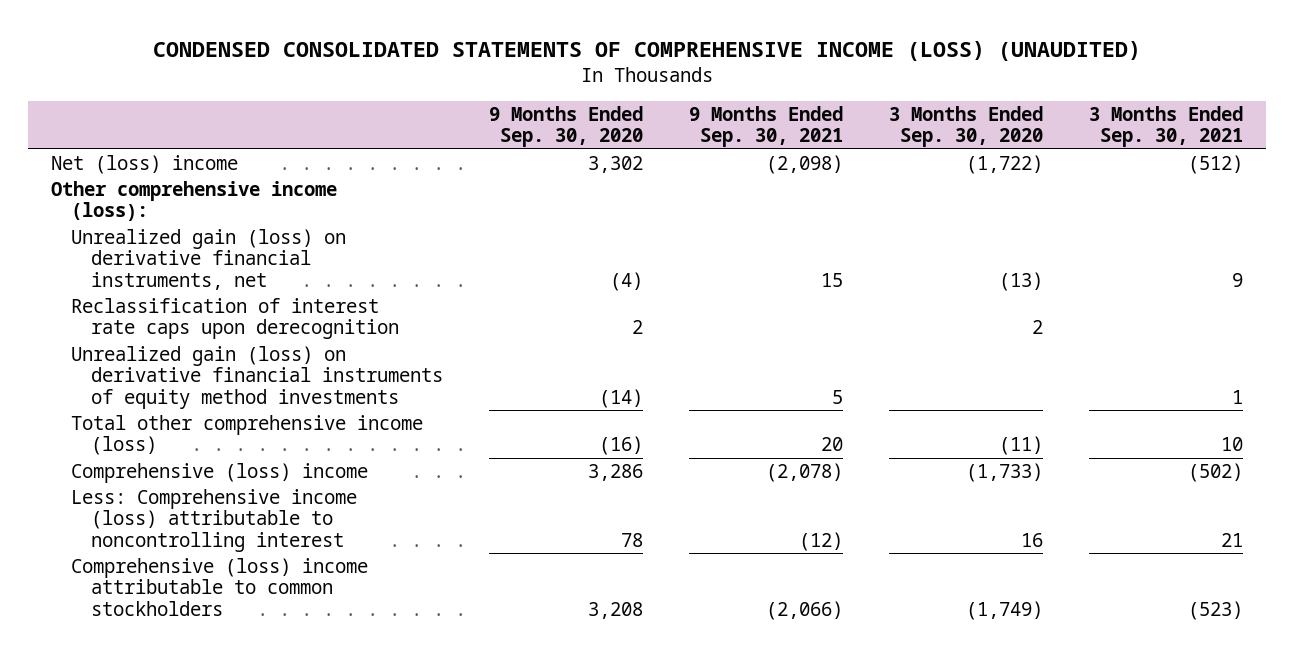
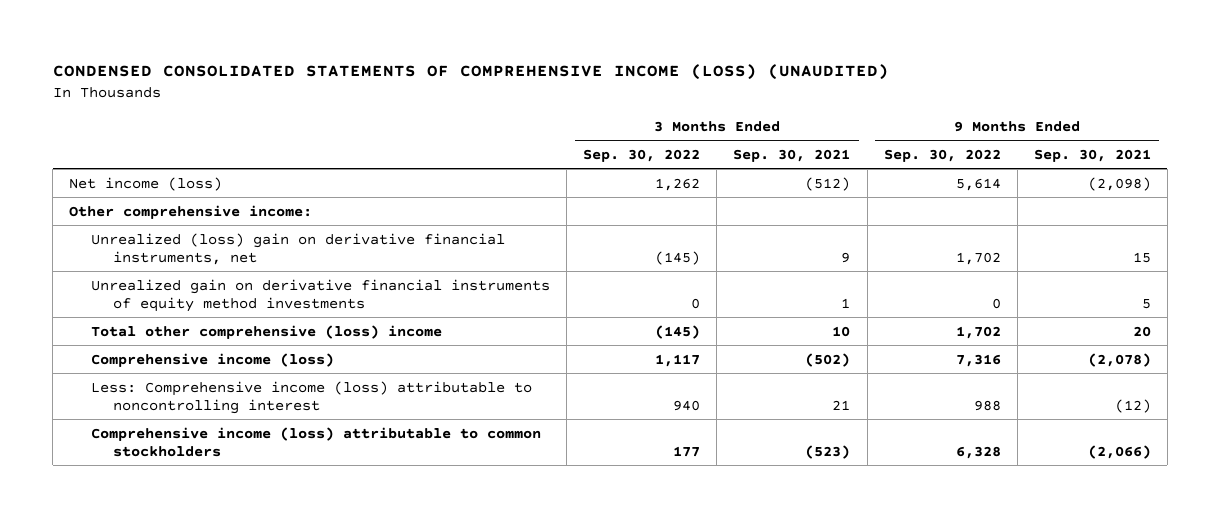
[488,105,643,148] 9 Months Ended Sep. 30, 2020 -> none
[888,105,1043,148] 3 Months Ended Sep. 30, 2020 -> none
none -> [583,149,701,163] Sep. 30, 2022
none -> [883,149,1001,163] Sep. 30, 2022
[70,297,399,340] Reclassification of interest rate caps upon derecognition -> none
[50,154,238,174] Net (loss) income -> [69,176,223,191] Net income (loss)
[50,180,337,222] Other comprehensive income (loss): -> [69,204,313,219] Other comprehensive income:
[70,228,346,291] Unrealized gain (loss) on derivative financial instruments, net -> [91,232,506,265] Unrealized (loss) gain on derivative financial instruments, net
[70,345,443,410] Unrealized gain (loss) on derivative financial instruments of equity method investments -> [91,278,551,312] Unrealized gain on derivative financial instruments of equity method investments
[70,414,423,456] Total other comprehensive income (loss) -> [91,324,443,339] Total other comprehensive (loss) income
[70,462,368,483] Comprehensive (loss) income -> [91,352,335,367] Comprehensive income (loss)
[70,557,368,617] Comprehensive (loss) income attributable to common stockholders -> [91,426,542,457] Comprehensive income (loss) attributable to common stockholders

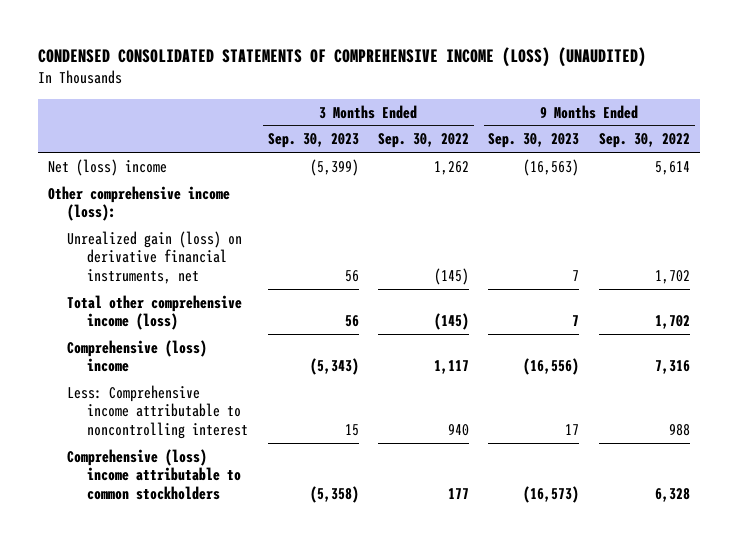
[733,149,851,163] Sep. 30, 2021 -> none
[1033,149,1151,163] Sep. 30, 2021 -> none
none -> [267,133,359,149] Sep. 30, 2023
none -> [488,133,580,149] Sep. 30, 2023
[91,278,551,312] Unrealized gain on derivative financial instruments of equity method investments -> none
[69,176,223,191] Net income (loss) -> [47,158,167,176] Net (loss) income
[69,204,313,219] Other comprehensive income: -> [47,185,230,222] Other comprehensive income (loss):
[91,232,506,265] Unrealized (loss) gain on derivative financial instruments, net -> [67,230,243,284] Unrealized gain (loss) on derivative financial instruments, net
[91,324,443,339] Total other comprehensive (loss) income -> [67,294,243,331] Total other comprehensive income (loss)
[91,352,335,367] Comprehensive income (loss) -> [67,339,208,373] Comprehensive (loss) income
[91,380,533,414] Less: Comprehensive income (loss) attributable to noncontrolling interest -> [67,384,249,439] Less: Comprehensive income attributable to noncontrolling interest
[91,426,542,457] Comprehensive income (loss) attributable to common stockholders -> [67,448,242,500] Comprehensive (loss) income attributable to common stockholders

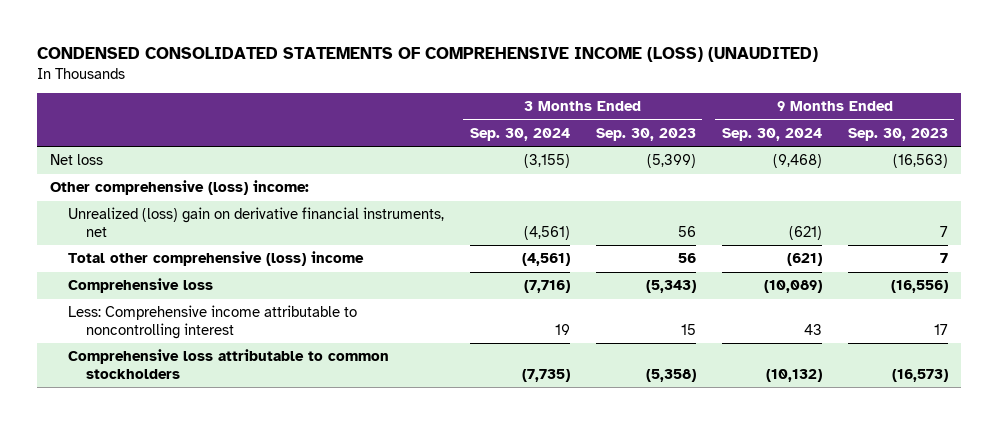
[378,133,470,149] Sep. 30, 2022 -> none
[598,133,690,149] Sep. 30, 2022 -> none
none -> [469,127,570,141] Sep. 30, 2024
none -> [721,127,822,141] Sep. 30, 2024
[47,158,167,176] Net (loss) income -> [49,154,103,166] Net loss
[47,185,230,222] Other comprehensive income (loss): -> [49,180,309,196] Other comprehensive (loss) income:
[67,230,243,284] Unrealized gain (loss) on derivative financial instruments, net -> [67,207,444,237] Unrealized (loss) gain on derivative financial instruments, net
[67,294,243,331] Total other comprehensive income (loss) -> [67,251,364,267] Total other comprehensive (loss) income
[67,339,208,373] Comprehensive (loss) income -> [67,278,213,294] Comprehensive loss
[67,448,242,500] Comprehensive (loss) income attributable to common stockholders -> [67,349,389,379] Comprehensive loss attributable to common stockholders

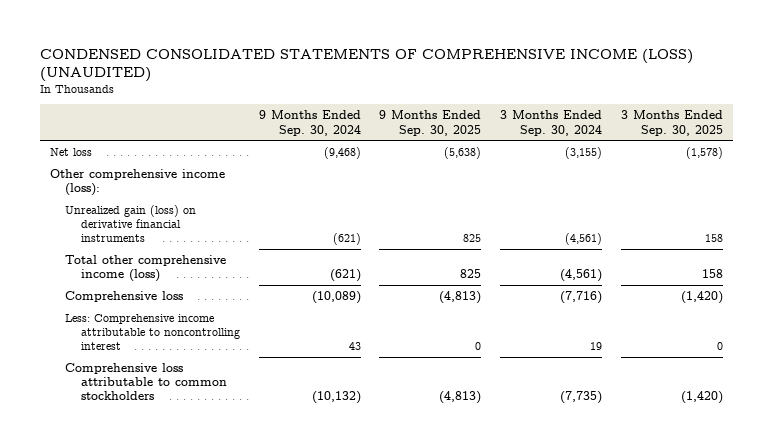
[595,127,696,141] Sep. 30, 2023 -> none
[847,127,948,141] Sep. 30, 2023 -> none
none -> [379,110,482,136] 9 Months Ended Sep. 30, 2025
none -> [621,110,724,136] 3 Months Ended Sep. 30, 2025
[49,180,309,196] Other comprehensive (loss) income: -> [49,168,225,197] Other comprehensive income (loss):
[67,207,444,237] Unrealized (loss) gain on derivative financial instruments, net -> [65,204,197,243] Unrealized gain (loss) on derivative financial instruments
[67,251,364,267] Total other comprehensive (loss) income -> [65,254,227,283] Total other comprehensive income (loss)

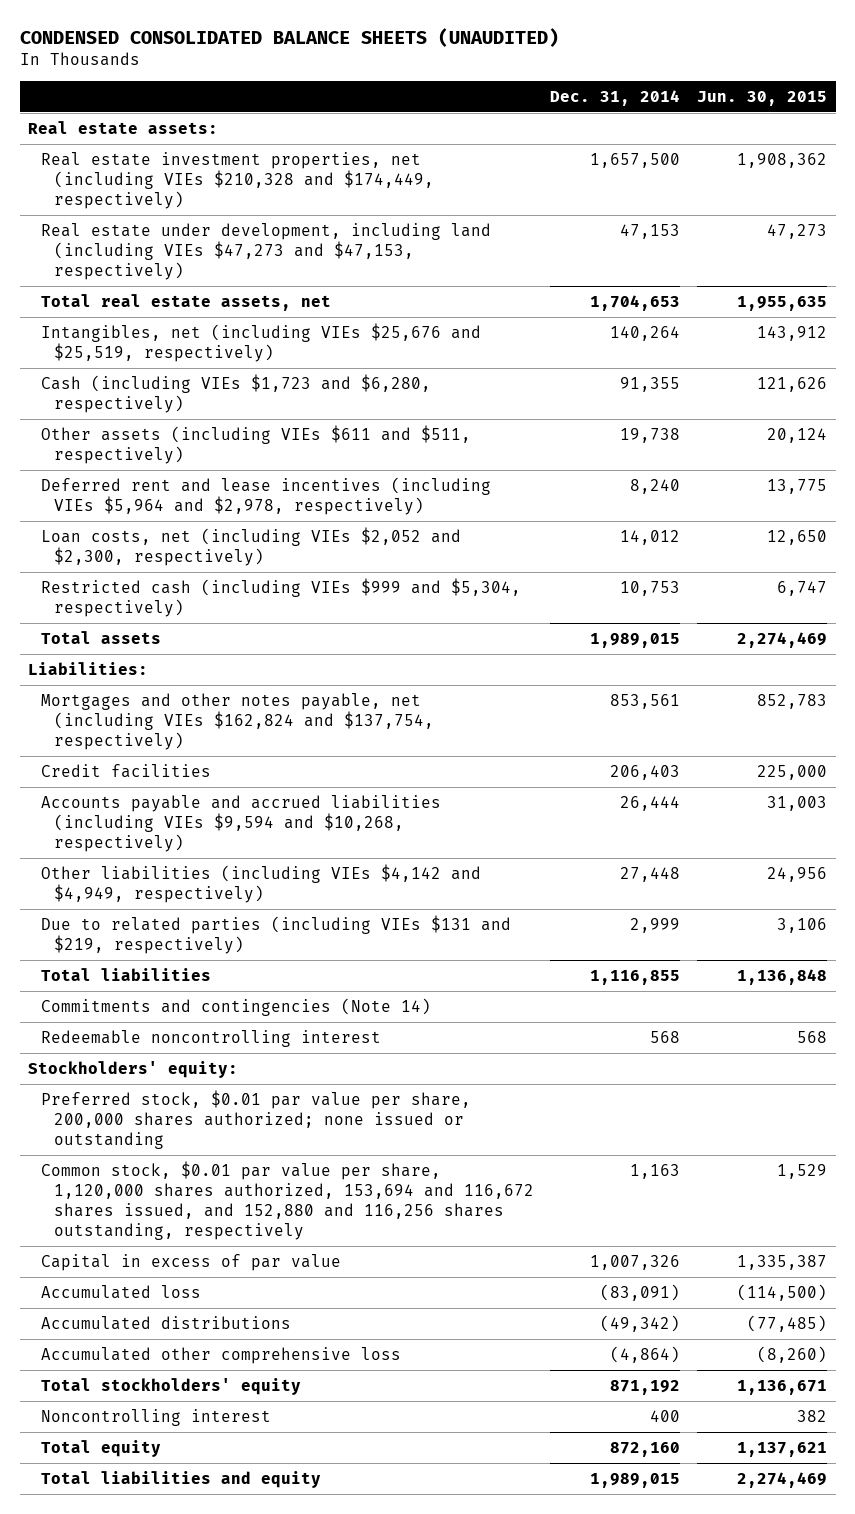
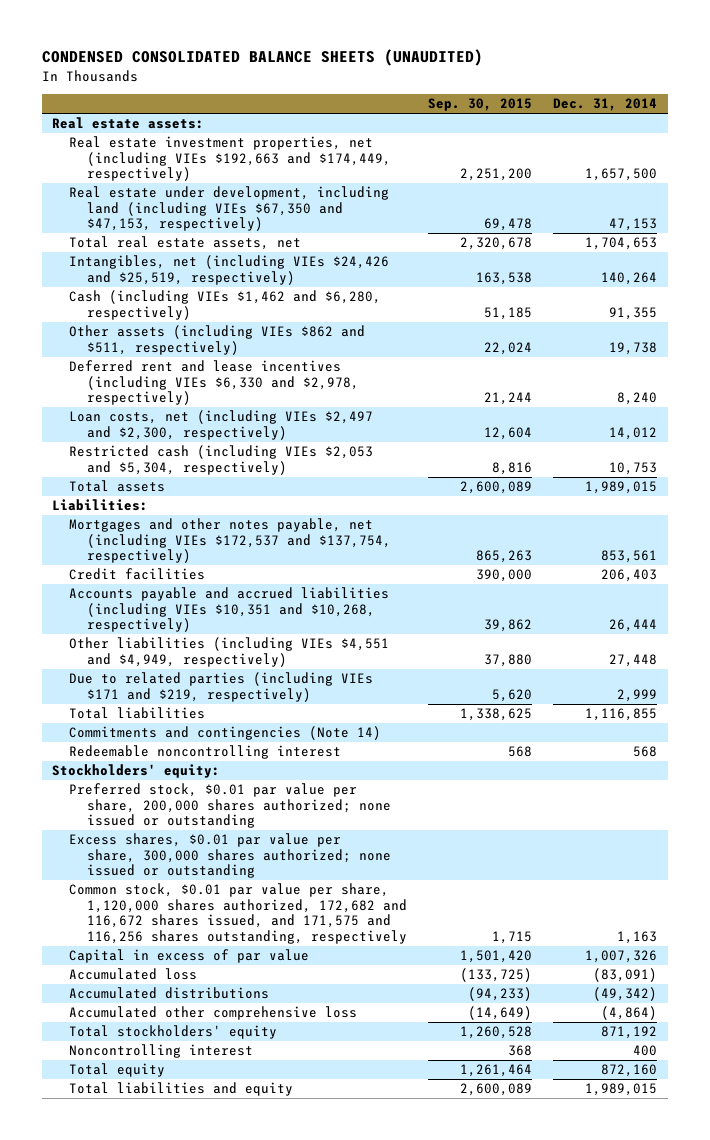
[697,90,828,106] Jun. 30, 2015 -> none
none -> [427,98,532,112] Sep. 30, 2015
[40,151,434,210] Real estate investment properties, net (including VIEs $210,328 and $174,449, respectively) -> [69,136,391,182] Real estate investment properties, net (including VIEs $192,663 and $174,449, respectively)
[40,222,491,281] Real estate under development, including land (including VIEs $47,273 and $47,153, respectively) -> [69,186,390,232] Real estate under development, including land (including VIEs $67,350 and $47,153, respectively)
[40,322,481,362] Intangibles, net (including VIEs $25,676 and $25,519, respectively) -> [69,255,390,285] Intangibles, net (including VIEs $24,426 and $25,519, respectively)
[40,373,431,413] Cash (including VIEs $1,723 and $6,280, respectively) -> [69,290,382,320] Cash (including VIEs $1,462 and $6,280, respectively)
[40,424,471,464] Other assets (including VIEs $611 and $511, respectively) -> [69,325,366,355] Other assets (including VIEs $862 and $511, respectively)
[40,476,491,515] Deferred rent and lease incentives (including VIEs $5,964 and $2,978, respectively) -> [69,360,359,406] Deferred rent and lease incentives (including VIEs $6,330 and $2,978, respectively)
[40,526,461,566] Loan costs, net (including VIEs $2,052 and $2,300, respectively) -> [69,410,374,440] Loan costs, net (including VIEs $2,497 and $2,300, respectively)
[40,577,521,617] Restricted cash (including VIEs $999 and $5,304, respectively) -> [69,445,374,475] Restricted cash (including VIEs $2,053 and $5,304, respectively)
[40,692,434,751] Mortgages and other notes payable, net (including VIEs $162,824 and $137,754, respectively) -> [69,518,391,564] Mortgages and other notes payable, net (including VIEs $172,537 and $137,754, respectively)
[40,794,441,853] Accounts payable and accrued liabilities (including VIEs $9,594 and $10,268, respectively) -> [69,587,390,633] Accounts payable and accrued liabilities (including VIEs $10,351 and $10,268, respectively)
[40,863,481,903] Other liabilities (including VIEs $4,142 and $4,949, respectively) -> [69,637,390,667] Other liabilities (including VIEs $4,551 and $4,949, respectively)
[40,914,511,954] Due to related parties (including VIEs $131 and $219, respectively) -> [69,672,374,702] Due to related parties (including VIEs $171 and $219, respectively)
none -> [69,833,391,879] Excess shares, $0.01 par value per share, 300,000 shares authorized; none issued or outstanding
[40,1160,534,1241] Common stock, $0.01 par value per share, 1,120,000 shares authorized, 153,694 and 116,672 shares issued, and 152,880 and 116,256 shares outstanding, respectively -> [69,883,407,944] Common stock, $0.01 par value per share, 1,120,000 shares authorized, 172,682 and 116,672 shares issued, and 171,575 and 116,256 shares outstanding, respectively

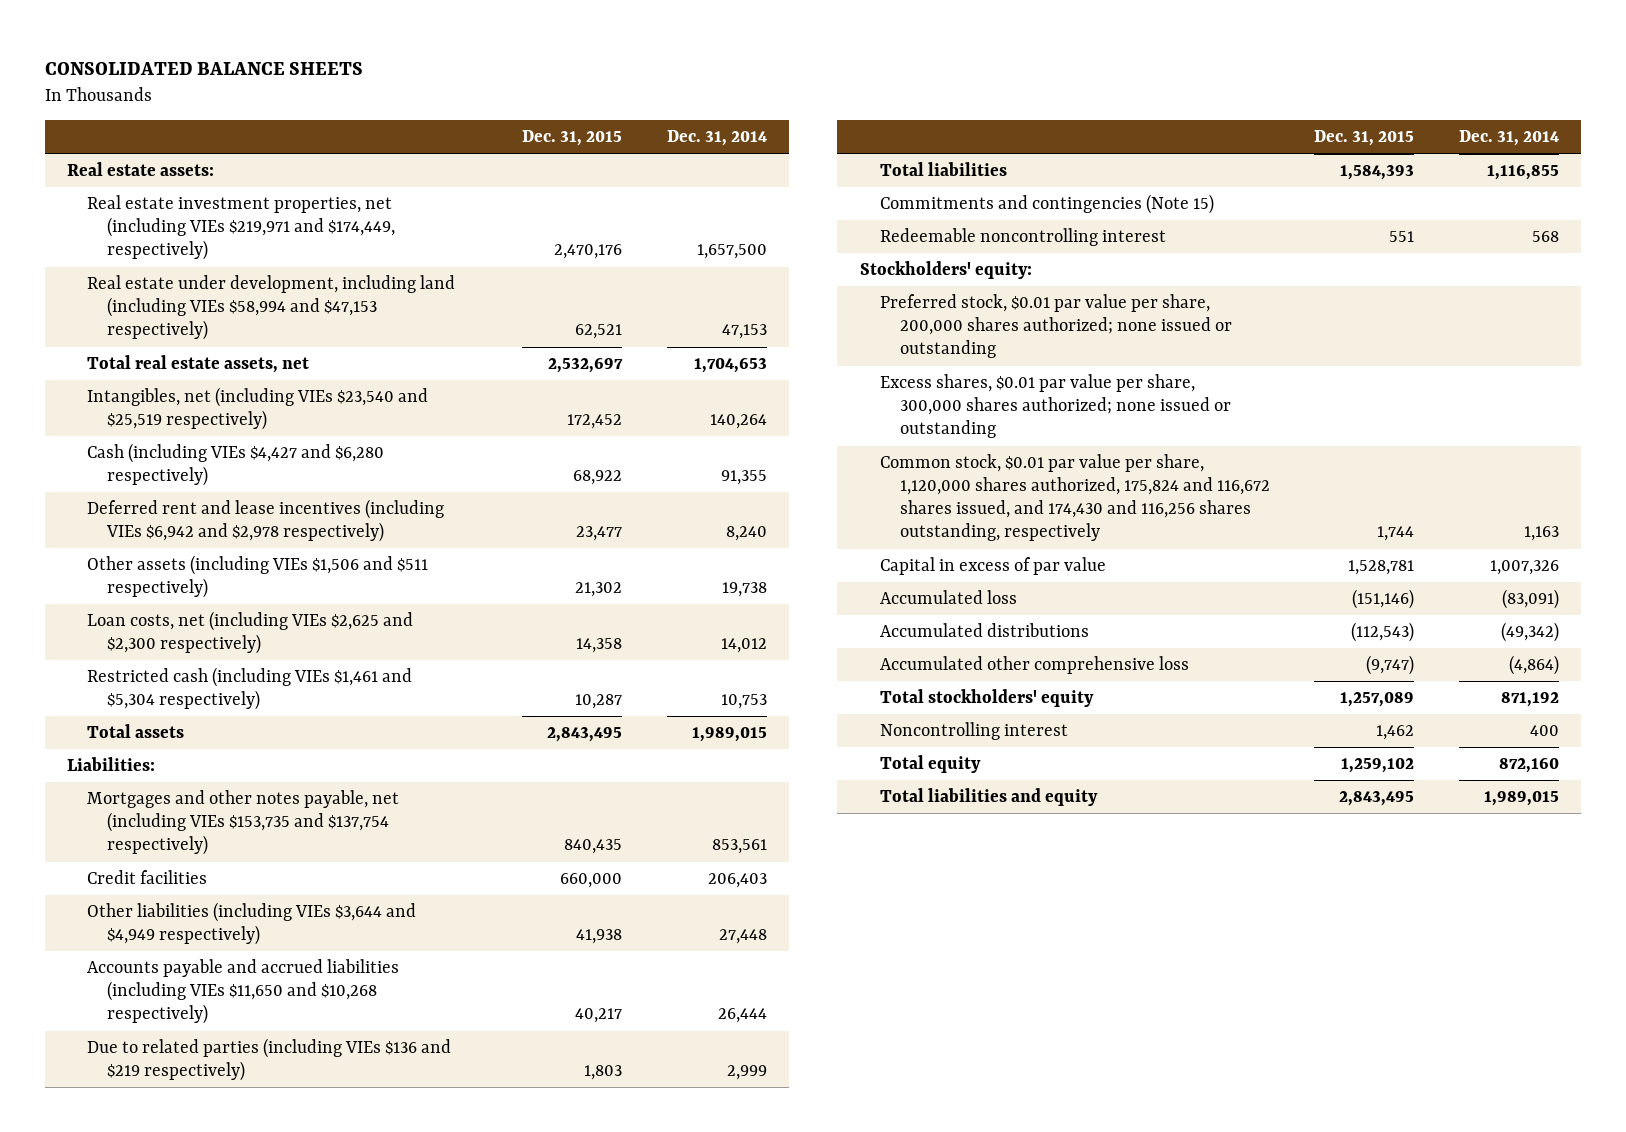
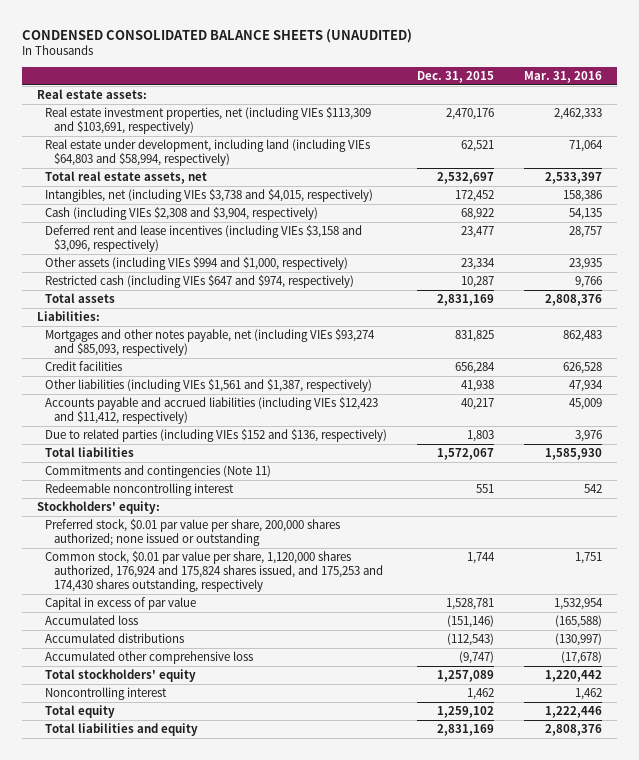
[44,61,363,75] CONSOLIDATED BALANCE SHEETS -> [22,28,413,43] CONDENSED CONSOLIDATED BALANCE SHEETS (UNAUDITED)
[666,130,767,147] Dec. 31, 2014 -> none
none -> [524,70,603,83] Mar. 31, 2016
[87,195,396,261] Real estate investment properties, net (including VIEs $219,971 and $174,449, respectively) -> [45,107,372,135] Real estate investment properties, net (including VIEs $113,309 and $103,691, respectively)
[87,275,456,341] Real estate under development, including land (including VIEs $58,994 and $47,153 respectively) -> [45,139,371,167] Real estate under development, including land (including VIEs $64,803 and $58,994, respectively)
[87,611,414,655] Loan costs, net (including VIEs $2,625 and $2,300 respectively) -> none
[87,387,429,431] Intangibles, net (including VIEs $23,540 and $25,519 respectively) -> [45,189,374,203] Intangibles, net (including VIEs $3,738 and $4,015, respectively)
[87,443,385,487] Cash (including VIEs $4,427 and $6,280 respectively) -> [45,207,319,221] Cash (including VIEs $2,308 and $3,904, respectively)
[87,499,445,543] Deferred rent and lease incentives (including VIEs $6,942 and $2,978 respectively) -> [45,225,363,253] Deferred rent and lease incentives (including VIEs $3,158 and $3,096, respectively)
[87,555,429,599] Other assets (including VIEs $1,506 and $511 respectively) -> [45,257,349,271] Other assets (including VIEs $994 and $1,000, respectively)
[574,582,622,598] 21,302 -> [461,258,496,271] 23,334
[87,667,413,711] Restricted cash (including VIEs $1,461 and $5,304 respectively) -> [45,275,355,289] Restricted cash (including VIEs $647 and $974, respectively)
[546,727,622,743] 2,843,495 -> [437,294,495,307] 2,831,169
[87,790,400,856] Mortgages and other notes payable, net (including VIEs $153,735 and $137,754 respectively) -> [45,329,376,357] Mortgages and other notes payable, net (including VIEs $93,274 and $85,093, respectively)
[563,839,622,855] 840,435 -> [455,330,495,343] 831,825
[559,873,622,889] 660,000 -> [455,362,496,375] 656,284
[87,902,417,946] Other liabilities (including VIEs $3,644 and $4,949 respectively) -> [45,379,373,393] Other liabilities (including VIEs $1,561 and $1,387, respectively)
[87,959,400,1025] Accounts payable and accrued liabilities (including VIEs $11,650 and $10,268 respectively) -> [45,397,379,425] Accounts payable and accrued liabilities (including VIEs $12,423 and $11,412, respectively)
[87,1038,452,1082] Due to related parties (including VIEs $136 and $219 respectively) -> [45,429,388,443] Due to related parties (including VIEs $152 and $136, respectively)
[1340,165,1415,181] 1,584,393 -> [437,448,495,461] 1,572,067
[879,194,1214,215] Commitments and contingencies (Note 15) -> [45,465,272,479] Commitments and contingencies (Note 11)
[879,374,1231,439] Excess shares, $0.01 par value per share, 300,000 shares authorized; none issued or outstanding -> none
[879,454,1270,542] Common stock, $0.01 par value per share, 1,120,000 shares authorized, 175,824 and 116,672 shares issued, and 174,430 and 116,256 shares outstanding, respectively -> [45,551,383,593] Common stock, $0.01 par value per share, 1,120,000 shares authorized, 176,924 and 175,824 shares issued, and 175,253 and 174,430 shares outstanding, respectively
[1339,791,1415,807] 2,843,495 -> [437,724,495,737] 2,831,169

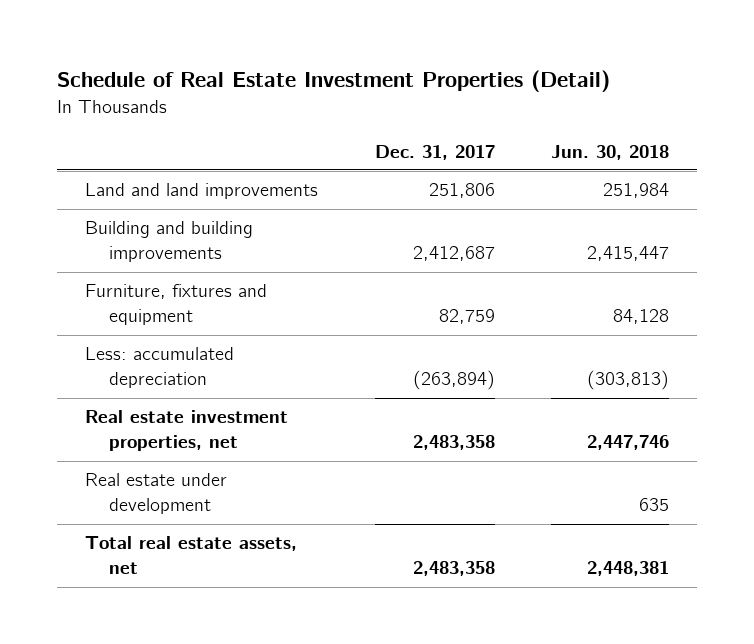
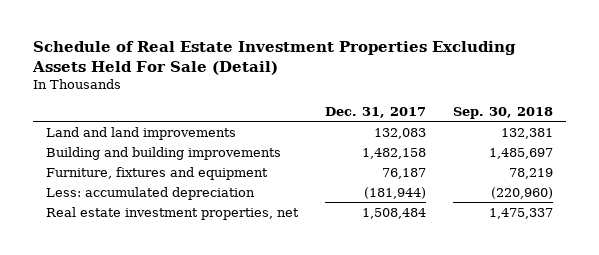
[57,70,611,93] Schedule of Real Estate Investment Properties (Detail) -> [31,41,516,75] Schedule of Real Estate Investment Properties Excluding Assets Held For Sale (Detail)
[550,144,669,160] Jun. 30, 2018 -> none
none -> [452,106,553,119] Sep. 30, 2018
[85,473,228,515] Real estate under development -> none
[85,536,298,575] Total real estate assets, net -> none
[428,183,495,199] 251,806 -> [373,127,426,139] 132,083
[412,246,495,262] 2,412,687 -> [361,147,426,159] 1,482,158
[438,309,495,325] 82,759 -> [381,167,426,179] 76,187
[412,370,495,391] (263,894) -> [363,186,426,199] (181,944)
[412,435,495,451] 2,483,358 -> [361,207,426,219] 1,508,484

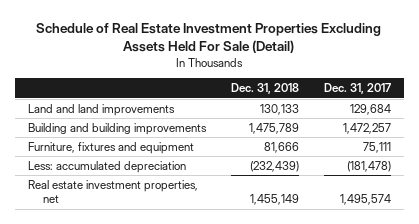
[452,106,553,119] Sep. 30, 2018 -> none
none -> [230,83,299,95] Dec. 31, 2018
[373,127,426,139] 132,083 -> [350,103,392,115] 129,684
[361,147,426,159] 1,482,158 -> [343,122,392,134] 1,472,257
[381,167,426,179] 76,187 -> [363,141,392,153] 75,111
[363,186,426,199] (181,944) -> [347,160,392,172] (181,478)
[361,207,426,219] 1,508,484 -> [340,194,392,206] 1,495,574

